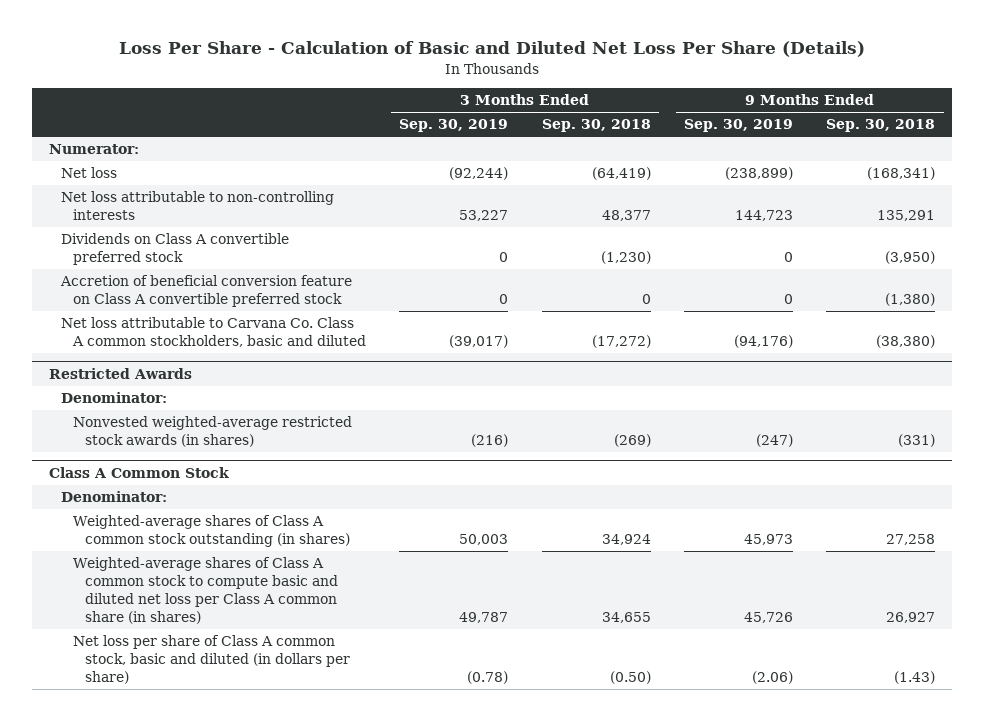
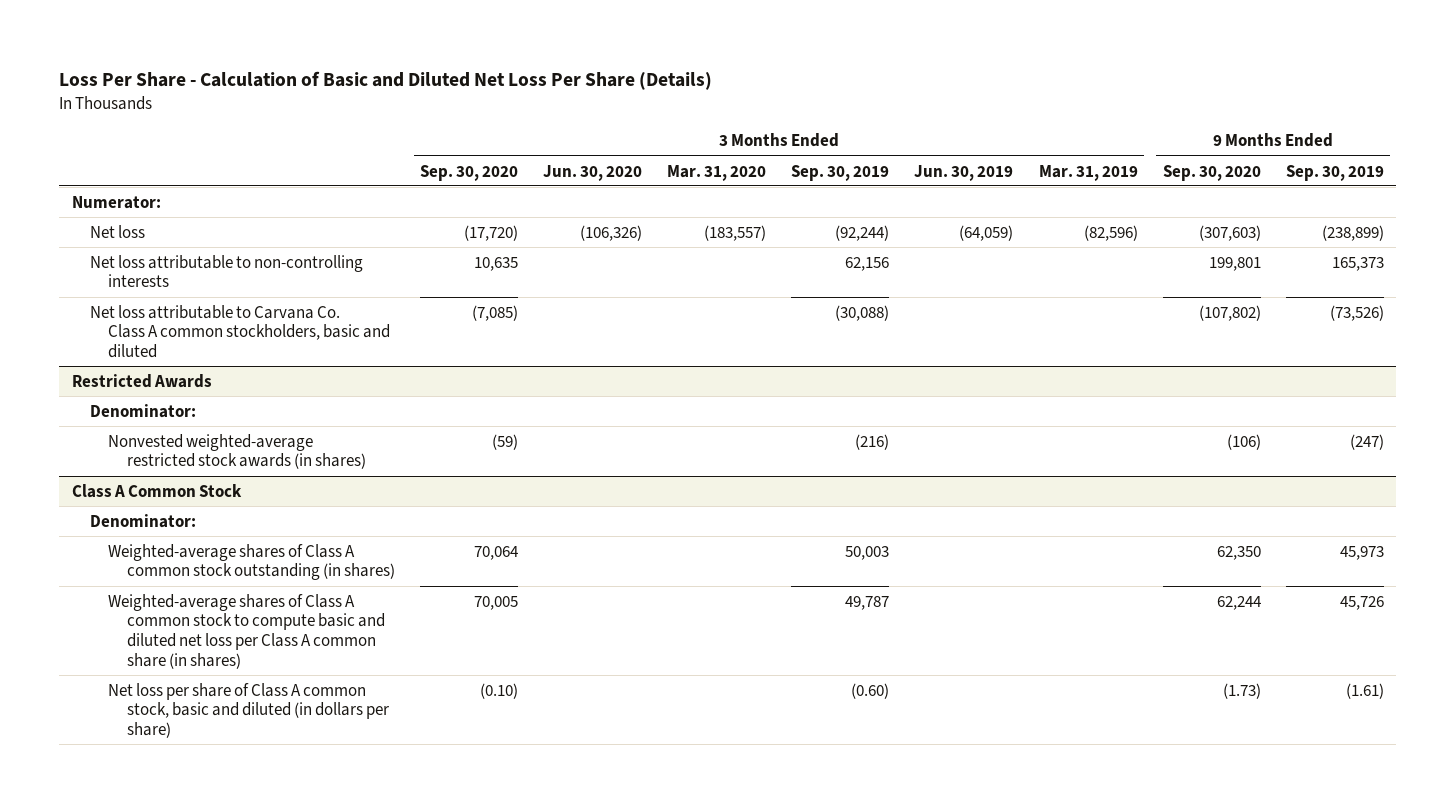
[541,119,651,133] Sep. 30, 2018 -> none
[826,119,936,133] Sep. 30, 2018 -> none
none -> [419,164,518,181] Sep. 30, 2020
none -> [543,164,643,181] Jun. 30, 2020
none -> [667,164,767,181] Mar. 31, 2020
none -> [914,164,1014,181] Jun. 30, 2019
none -> [1038,164,1138,181] Mar. 31, 2019
none -> [1162,164,1261,181] Sep. 30, 2020
[60,233,289,266] Dividends on Class A convertible preferred stock -> none
[59,275,352,308] Accretion of beneficial conversion feature on Class A convertible preferred stock -> none
[459,210,509,222] 53,227 -> [845,256,890,271] 62,156
[735,210,794,222] 144,723 -> [1331,256,1384,271] 165,373
[449,335,509,349] (39,017) -> [835,304,890,321] (30,088)
[734,335,794,349] (94,176) -> [1329,304,1384,321] (73,526)
[467,671,509,685] (0.78) -> [851,682,890,699] (0.60)
[752,671,794,685] (2.06) -> [1345,682,1384,699] (1.61)

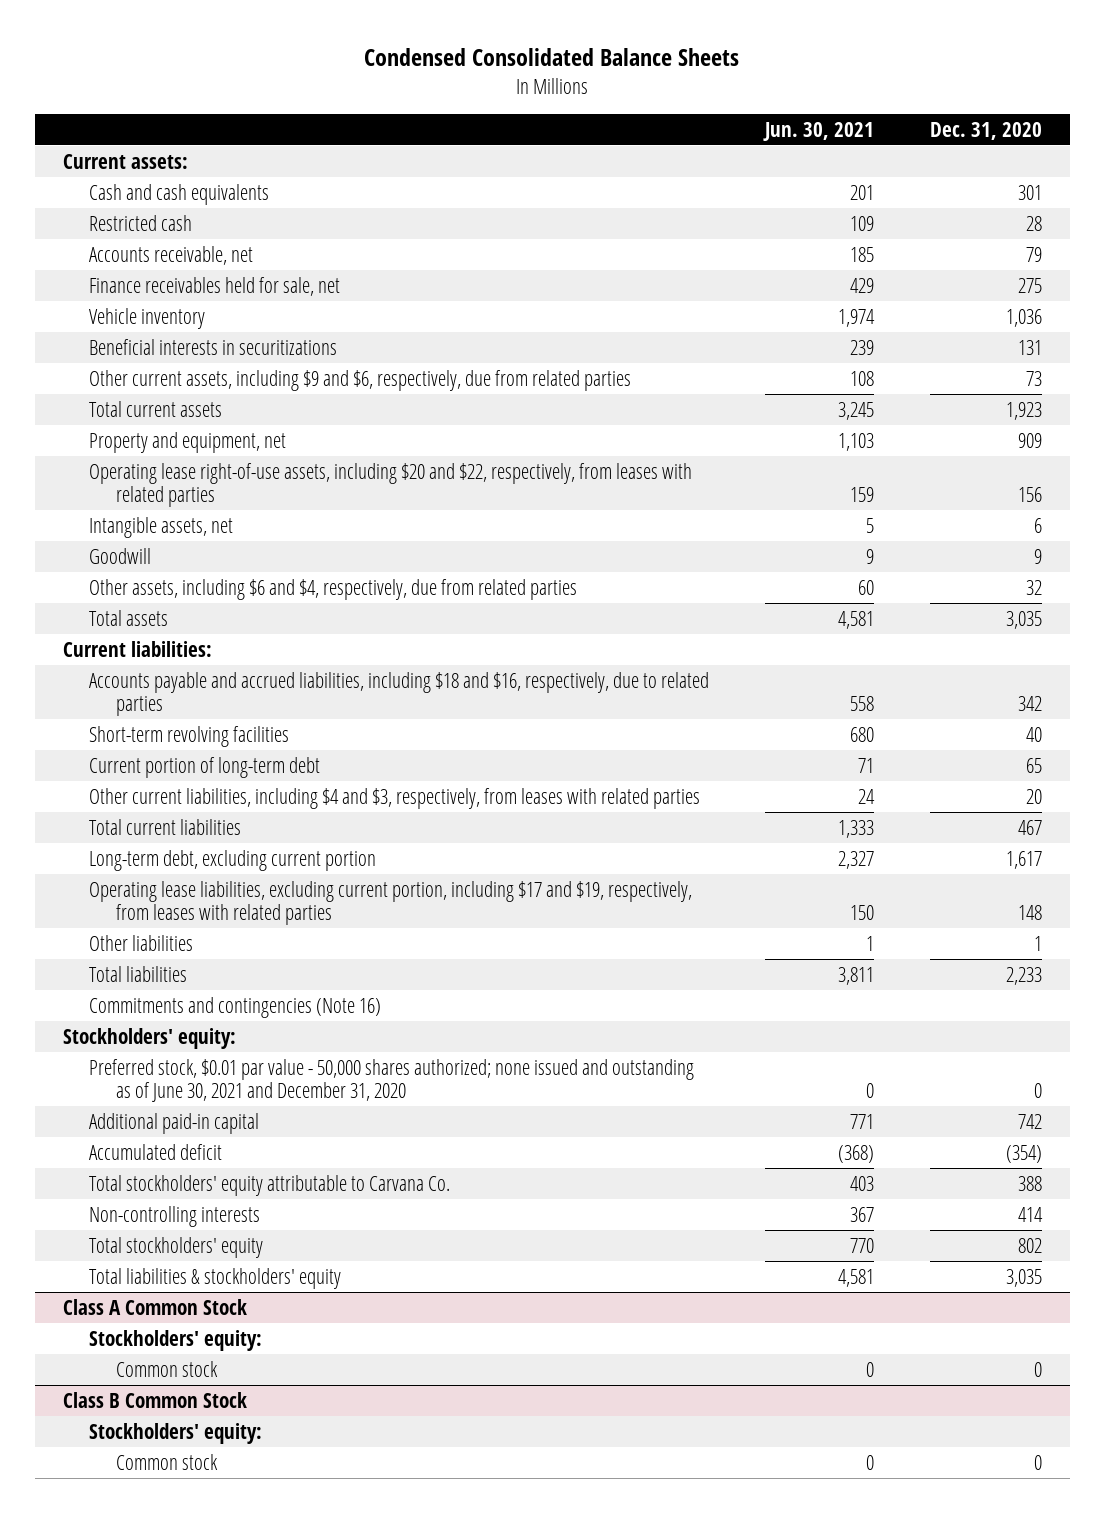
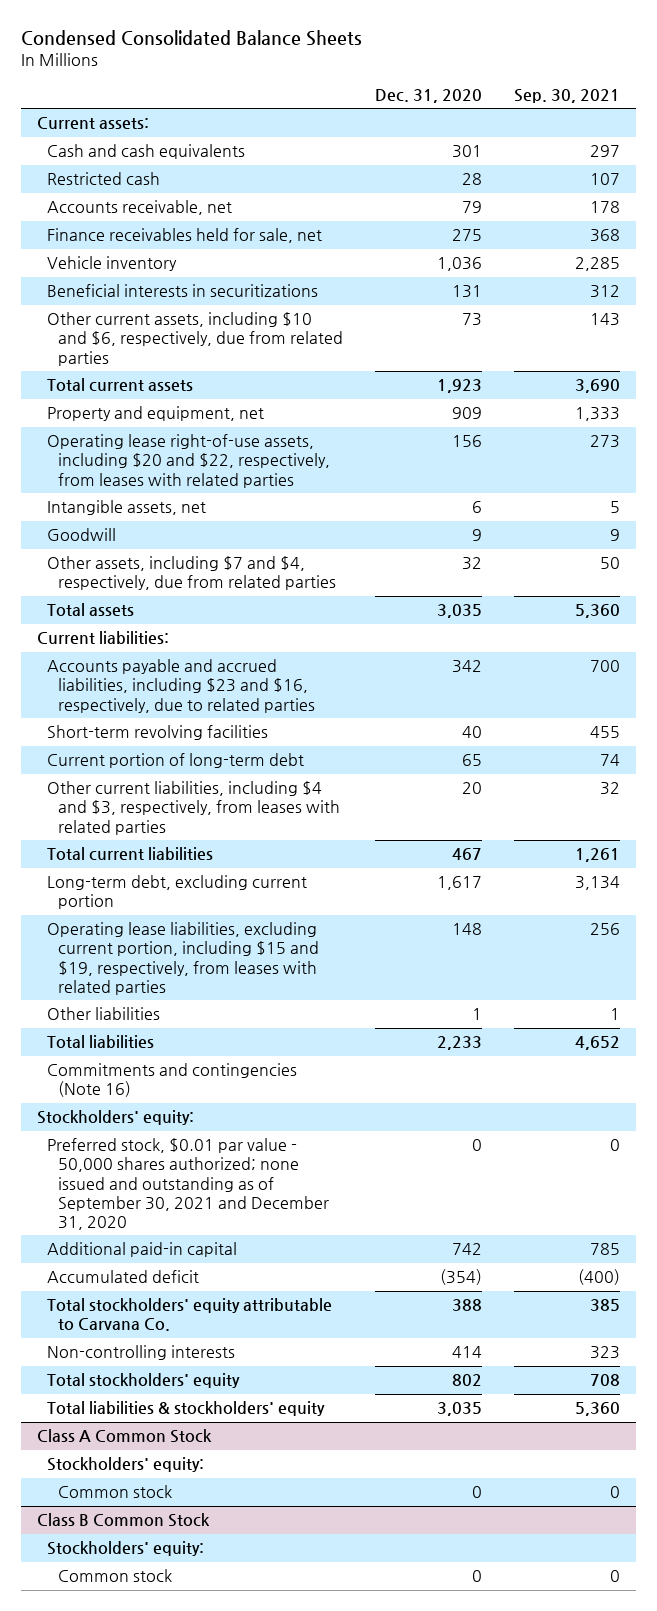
[763,121,875,141] Jun. 30, 2021 -> none
none -> [514,88,621,103] Sep. 30, 2021
[89,369,632,391] Other current assets, including $9 and $6, respectively, due from related parties -> [47,312,344,366] Other current assets, including $10 and $6, respectively, due from related parties
[89,578,578,600] Other assets, including $6 and $4, respectively, due from related parties -> [47,556,337,591] Other assets, including $7 and $4, respectively, due from related parties
[89,671,710,717] Accounts payable and accrued liabilities, including $18 and $16, respectively, due to related parties -> [47,659,316,713] Accounts payable and accrued liabilities, including $23 and $16, respectively, due to related parties
[89,880,693,926] Operating lease liabilities, excluding current portion, including $17 and $19, respectively, from leases with related parties -> [47,922,320,995] Operating lease liabilities, excluding current portion, including $15 and $19, respectively, from leases with related parties
[89,1058,695,1103] Preferred stock, $0.01 par value - 50,000 shares authorized; none issued and outstanding as of June 30, 2021 and December 31, 2020 -> [47,1138,330,1230] Preferred stock, $0.01 par value - 50,000 shares authorized; none issued and outstanding as of September 30, 2021 and December 31, 2020

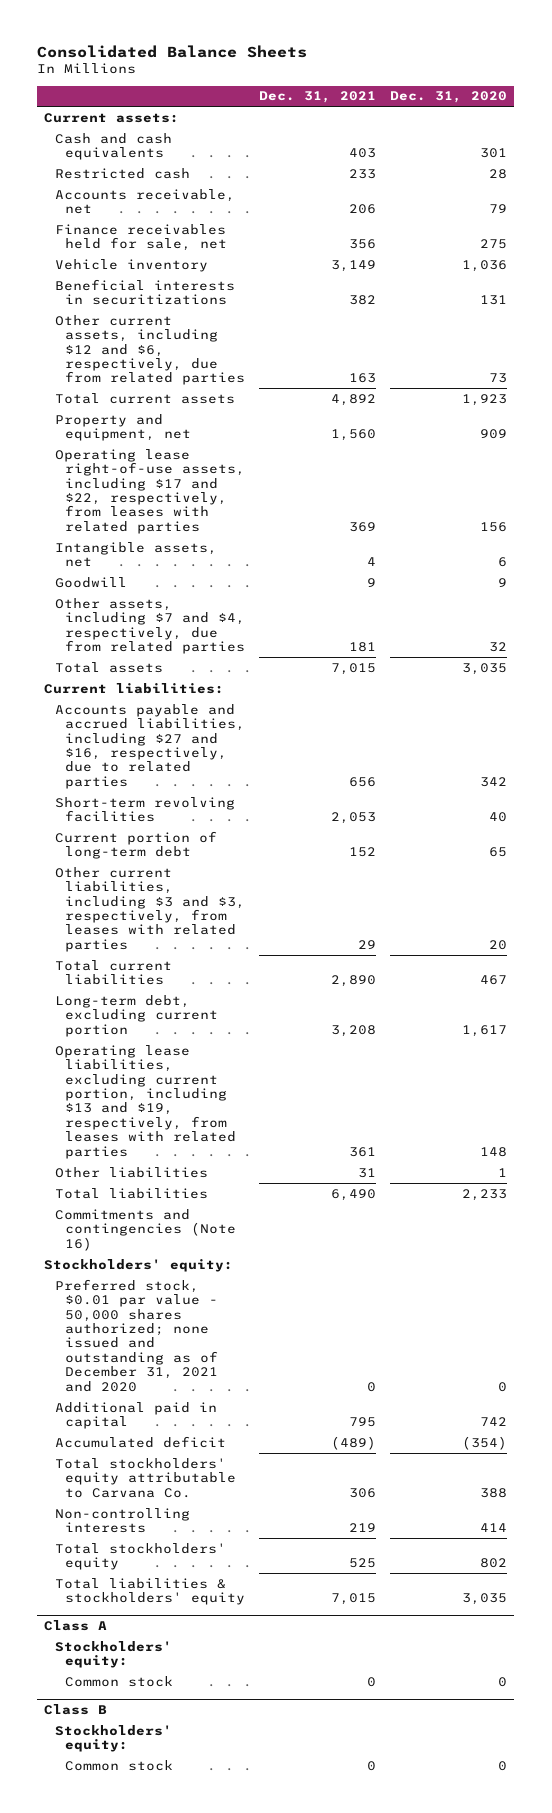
[20,30,362,47] Condensed Consolidated Balance Sheets -> [37,44,308,58] Consolidated Balance Sheets
[514,88,621,103] Sep. 30, 2021 -> none
none -> [259,91,377,104] Dec. 31, 2021
[47,312,344,366] Other current assets, including $10 and $6, respectively, due from related parties -> [54,314,245,386] Other current assets, including $12 and $6, respectively, due from related parties
[47,434,331,488] Operating lease right-of-use assets, including $20 and $22, respectively, from leases with related parties -> [54,448,245,534] Operating lease right-of-use assets, including $17 and $22, respectively, from leases with related parties
[47,659,316,713] Accounts payable and accrued liabilities, including $23 and $16, respectively, due to related parties -> [54,703,245,789] Accounts payable and accrued liabilities, including $27 and $16, respectively, due to related parties
[47,781,341,835] Other current liabilities, including $4 and $3, respectively, from leases with related parties -> [54,866,245,952] Other current liabilities, including $3 and $3, respectively, from leases with related parties
[47,922,320,995] Operating lease liabilities, excluding current portion, including $15 and $19, respectively, from leases with related parties -> [54,1044,236,1159] Operating lease liabilities, excluding current portion, including $13 and $19, respectively, from leases with related parties
[47,1138,330,1230] Preferred stock, $0.01 par value - 50,000 shares authorized; none issued and outstanding as of September 30, 2021 and December 31, 2020 -> [54,1278,218,1392] Preferred stock, $0.01 par value - 50,000 shares authorized; none issued and outstanding as of December 31, 2021 and 2020
[47,1242,238,1258] Additional paid-in capital -> [54,1401,217,1430] Additional paid in capital
[36,1429,212,1444] Class A Common Stock -> [44,1619,108,1631] Class A
[36,1513,210,1528] Class B Common Stock -> [44,1703,108,1715] Class B

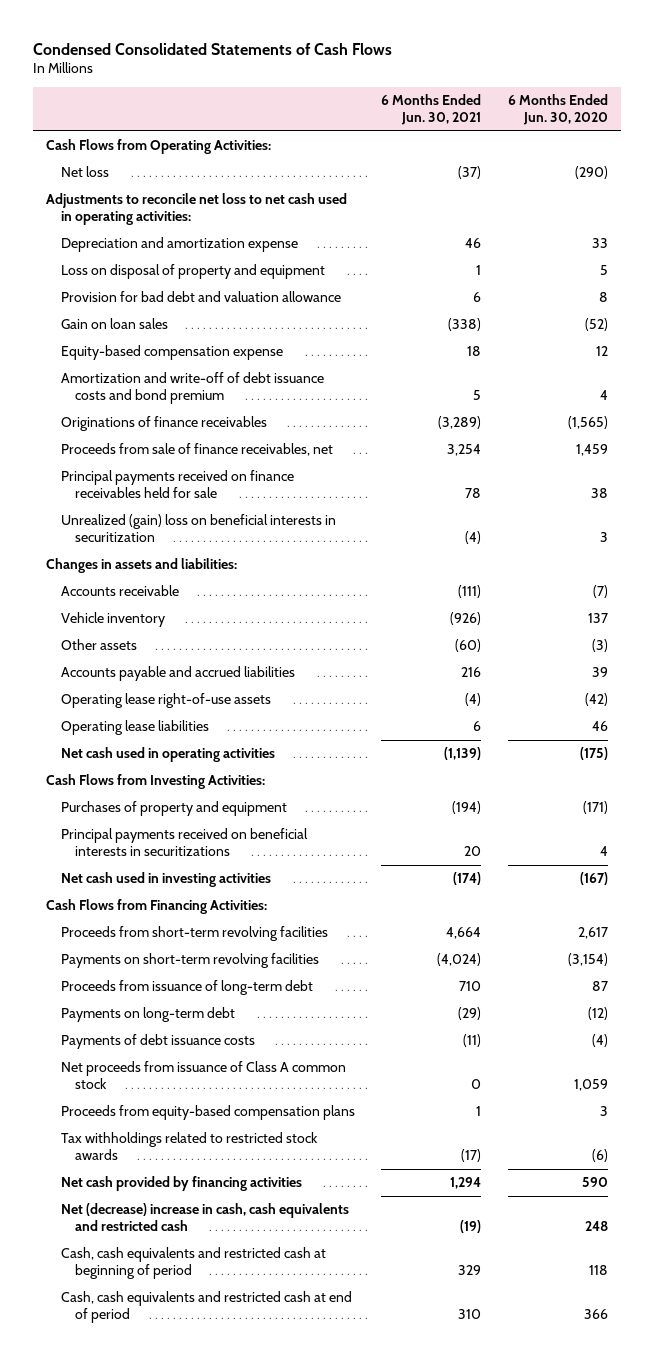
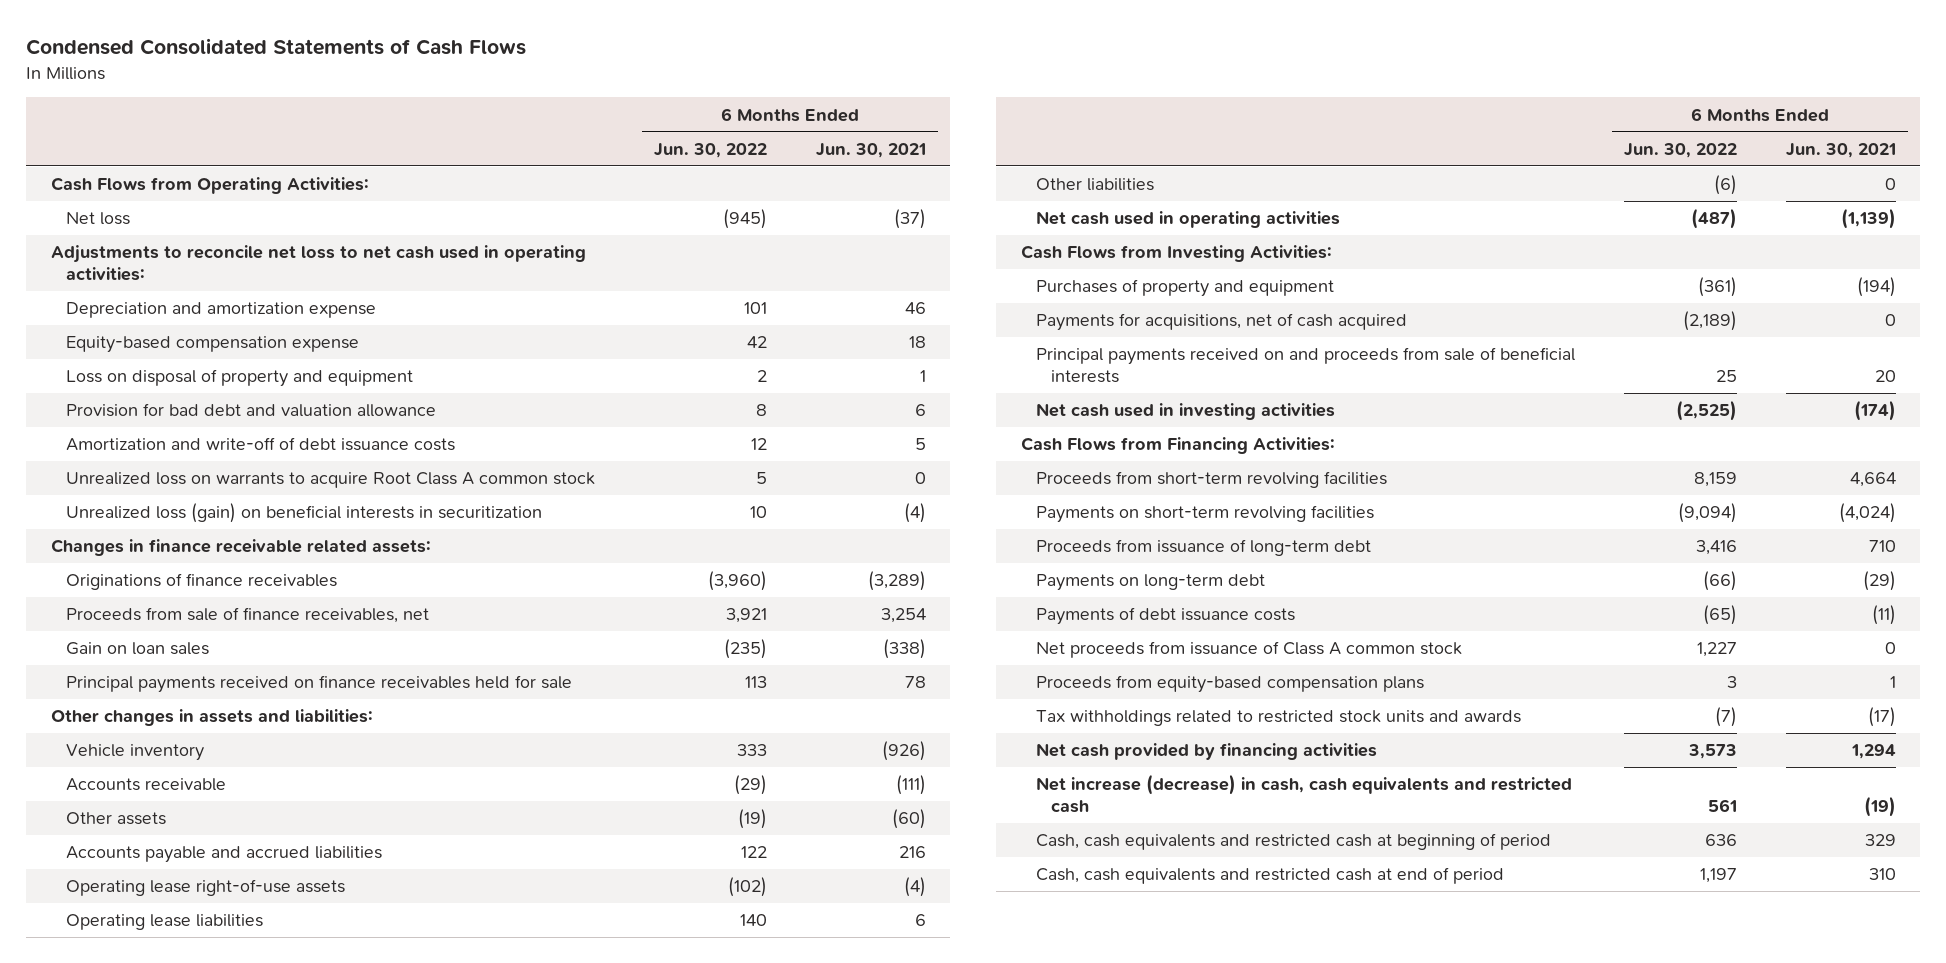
[507,94,608,126] 6 Months Ended Jun. 30, 2020 -> none
none -> [653,142,767,158] Jun. 30, 2022
[60,345,283,361] Equity-based compensation expense -> [65,336,359,354] Equity-based compensation expense
[60,372,324,405] Amortization and write-off of debt issuance costs and bond premium -> [65,437,455,452] Amortization and write-off of debt issuance costs
none -> [65,472,595,489] Unrealized loss on warrants to acquire Root Class A common stock
none -> [65,503,542,524] Unrealized loss (gain) on beneficial interests in securitization
none -> [50,539,431,557] Changes in finance receivable related assets:
[60,318,168,330] Gain on loan sales -> [65,642,209,656] Gain on loan sales
[60,514,336,543] Unrealized (gain) loss on beneficial interests in securitization -> none
[46,558,238,574] Changes in assets and liabilities: -> [50,709,373,727] Other changes in assets and liabilities:
[60,585,179,597] Accounts receivable -> [65,778,226,792] Accounts receivable
none -> [1035,178,1154,192] Other liabilities
[60,828,308,857] Principal payments received on beneficial interests in securitizations -> none
none -> [1035,313,1407,332] Payments for acquisitions, net of cash acquired
none -> [1035,347,1575,383] Principal payments received on and proceeds from sale of beneficial interests
[60,1132,318,1161] Tax withholdings related to restricted stock awards -> [1035,710,1521,727] Tax withholdings related to restricted stock units and awards
[60,1203,349,1232] Net (decrease) increase in cash, cash equivalents and restricted cash -> [1035,774,1572,813] Net increase (decrease) in cash, cash equivalents and restricted cash

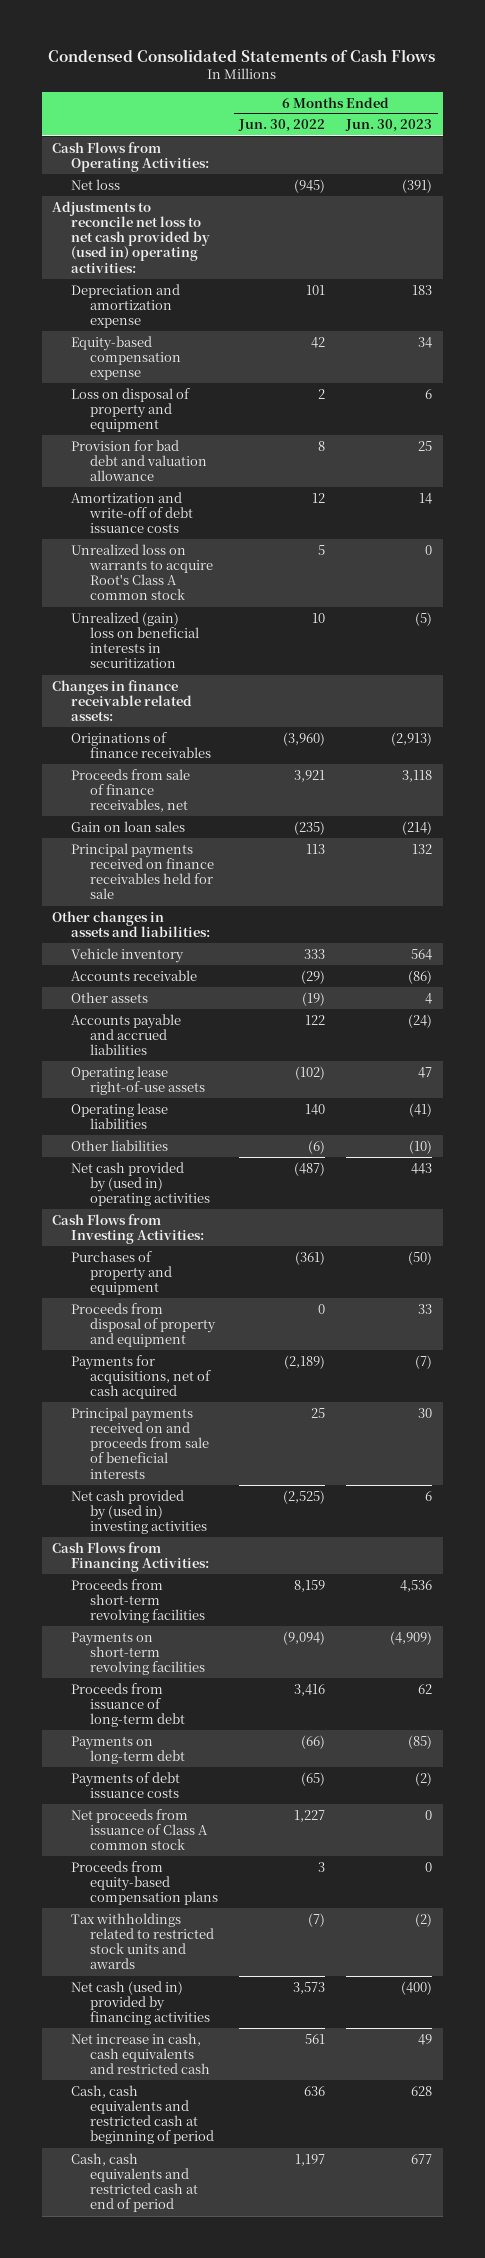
[815,142,926,158] Jun. 30, 2021 -> none
none -> [345,119,433,133] Jun. 30, 2023
[50,245,586,281] Adjustments to reconcile net loss to net cash used in operating activities: -> [52,200,211,273] Adjustments to reconcile net loss to net cash provided by (used in) operating activities:
[65,472,595,489] Unrealized loss on warrants to acquire Root Class A common stock -> [71,543,214,601] Unrealized loss on warrants to acquire Root's Class A common stock
[65,503,542,524] Unrealized loss (gain) on beneficial interests in securitization -> [71,611,200,669] Unrealized (gain) loss on beneficial interests in securitization
[1035,211,1340,229] Net cash used in operating activities -> [71,1161,211,1207] Net cash provided by (used in) operating activities
none -> [71,1302,217,1348] Proceeds from disposal of property and equipment
[1035,403,1335,421] Net cash used in investing activities -> [71,1489,208,1535] Net cash provided by (used in) investing activities
[1035,743,1377,761] Net cash provided by financing activities -> [71,1980,211,2026] Net cash (used in) provided by financing activities
[1035,774,1572,813] Net increase (decrease) in cash, cash equivalents and restricted cash -> [71,2032,211,2075] Net increase in cash, cash equivalents and restricted cash

